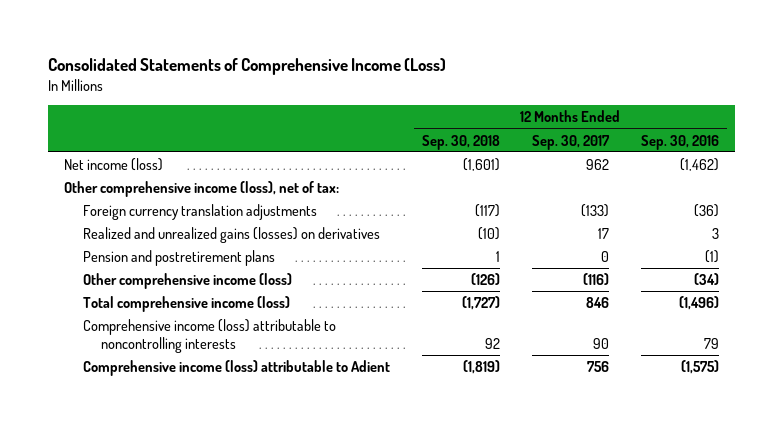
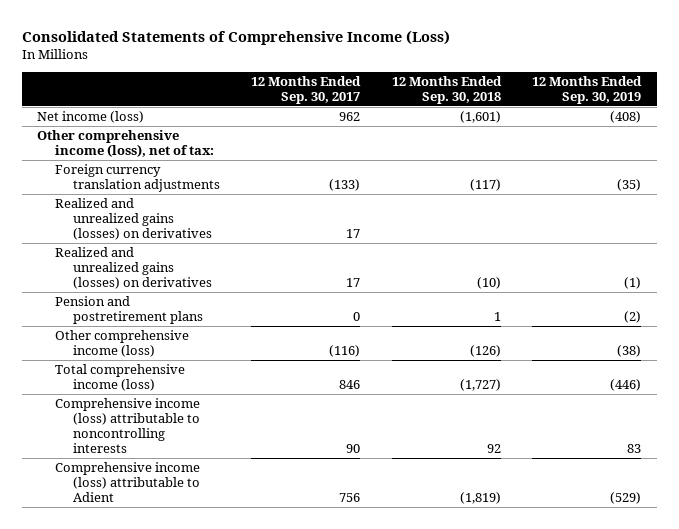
[640,134,719,150] Sep. 30, 2016 -> none
none -> [532,75,643,104] 12 Months Ended Sep. 30, 2019
none -> [55,198,213,240] Realized and unrealized gains (losses) on derivatives

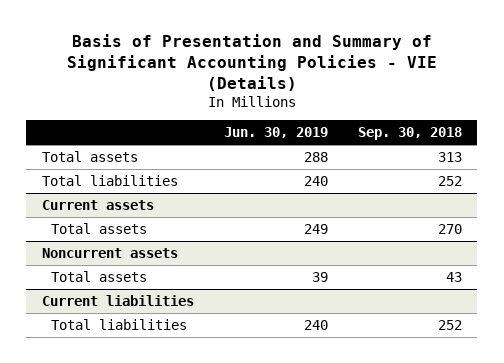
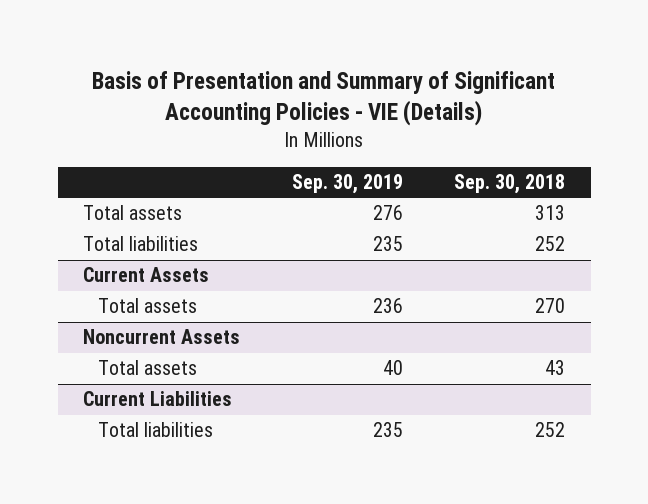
[223,127,328,139] Jun. 30, 2019 -> none
none -> [291,174,403,195] Sep. 30, 2019
[41,200,154,211] Current assets -> [83,267,210,283] Current Assets
[41,248,178,259] Noncurrent assets -> [83,329,241,345] Noncurrent Assets
[41,295,194,307] Current liabilities -> [83,391,233,407] Current Liabilities

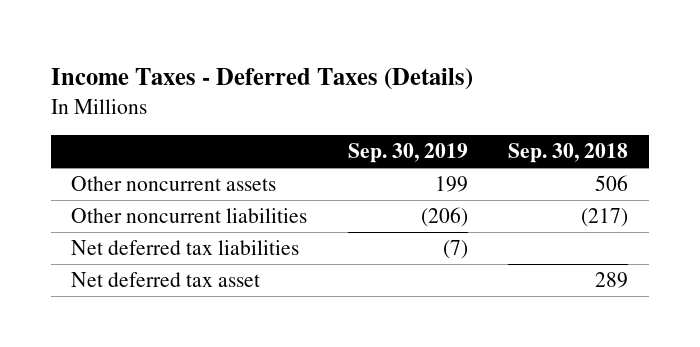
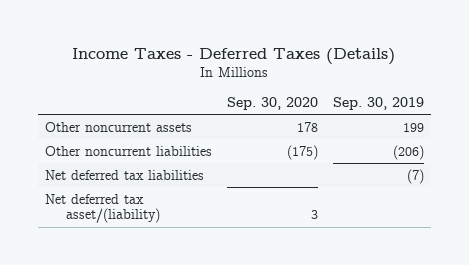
[508,143,629,164] Sep. 30, 2018 -> none
none -> [226,96,318,110] Sep. 30, 2020
[71,272,261,288] Net deferred tax asset -> [45,193,160,224] Net deferred tax asset/(liability)

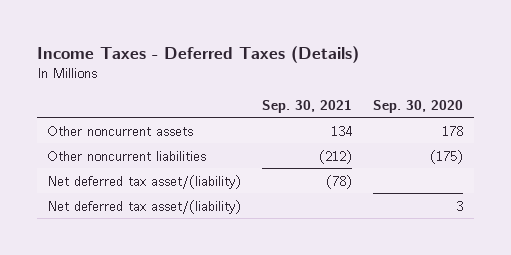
[332,96,424,110] Sep. 30, 2019 -> none
none -> [262,99,353,113] Sep. 30, 2021
[45,169,205,180] Net deferred tax liabilities -> [47,174,242,189] Net deferred tax asset/(liability)

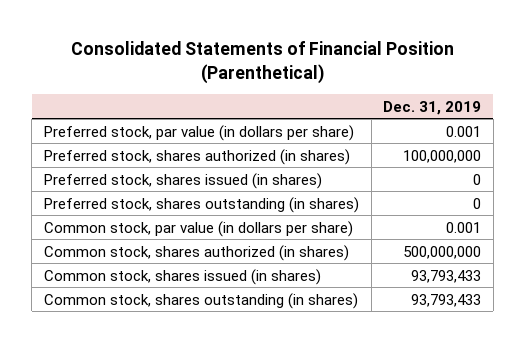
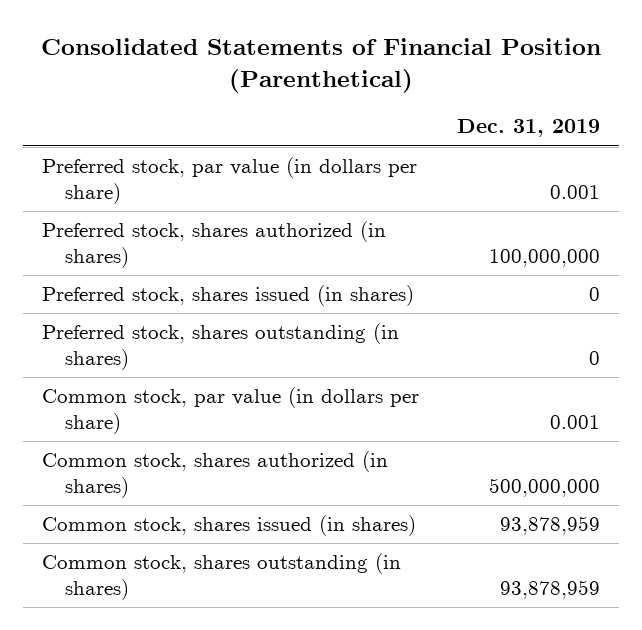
[411,269,482,283] 93,793,433 -> [500,516,601,536] 93,878,959
[411,293,482,307] 93,793,433 -> [500,580,601,600] 93,878,959

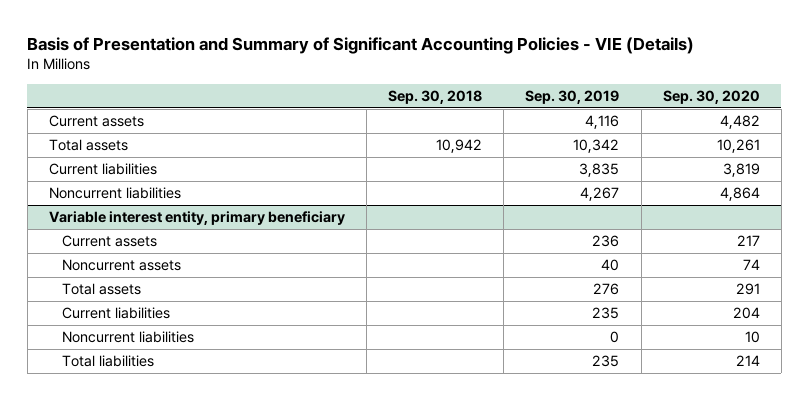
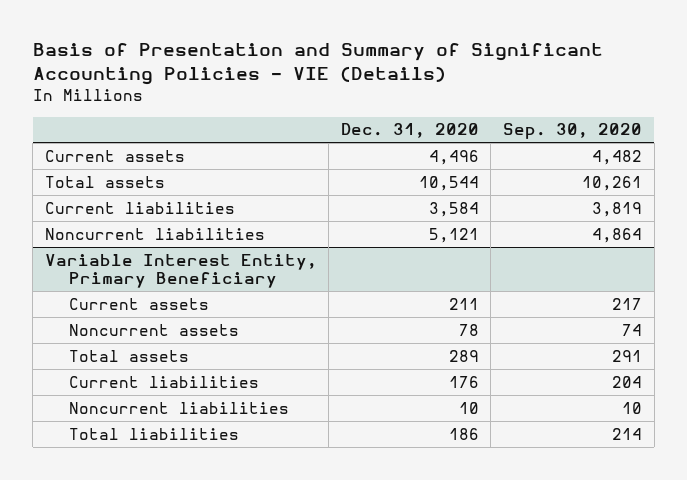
[388,90,483,105] Sep. 30, 2018 -> none
[525,90,620,105] Sep. 30, 2019 -> none
none -> [340,123,479,139] Dec. 31, 2020
[48,211,345,226] Variable interest entity, primary beneficiary -> [44,253,317,288] Variable Interest Entity, Primary Beneficiary

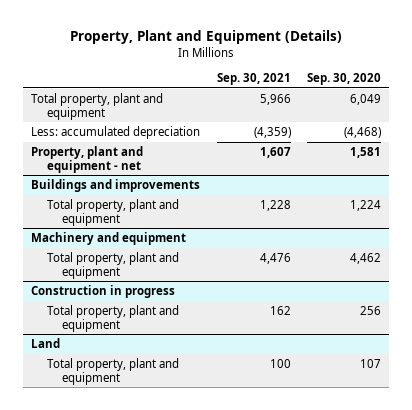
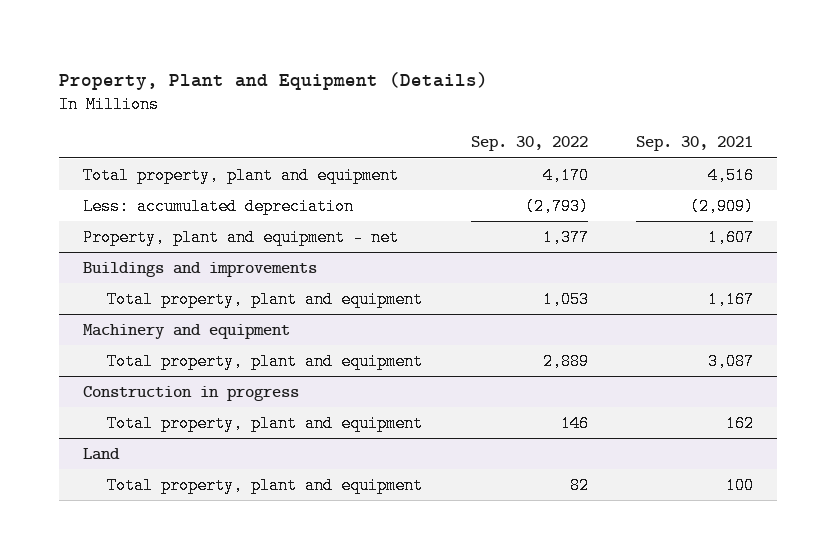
[307,73,382,86] Sep. 30, 2020 -> none
none -> [470,136,588,152] Sep. 30, 2022
[259,93,291,105] 5,966 -> [707,166,754,184] 4,516
[253,126,291,138] (4,359) -> [689,197,754,215] (2,909)
[259,199,291,211] 1,228 -> [707,290,754,308] 1,167
[259,252,291,264] 4,476 -> [707,352,754,370] 3,087

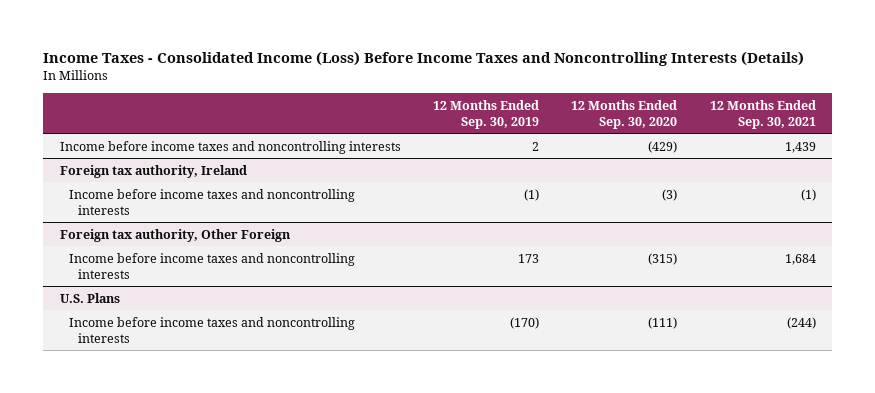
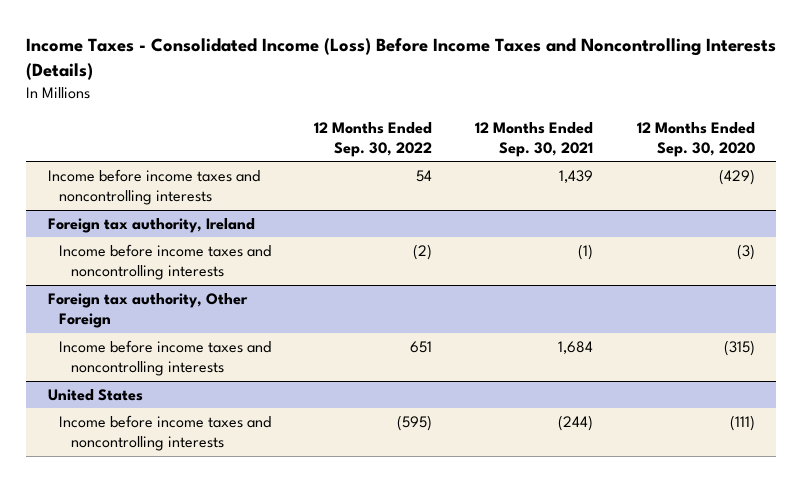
[432,99,539,129] 12 Months Ended Sep. 30, 2019 -> none
none -> [314,121,433,158] 12 Months Ended Sep. 30, 2022
[59,292,120,303] U.S. Plans -> [47,388,143,401] United States

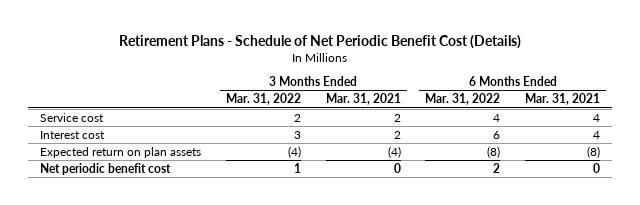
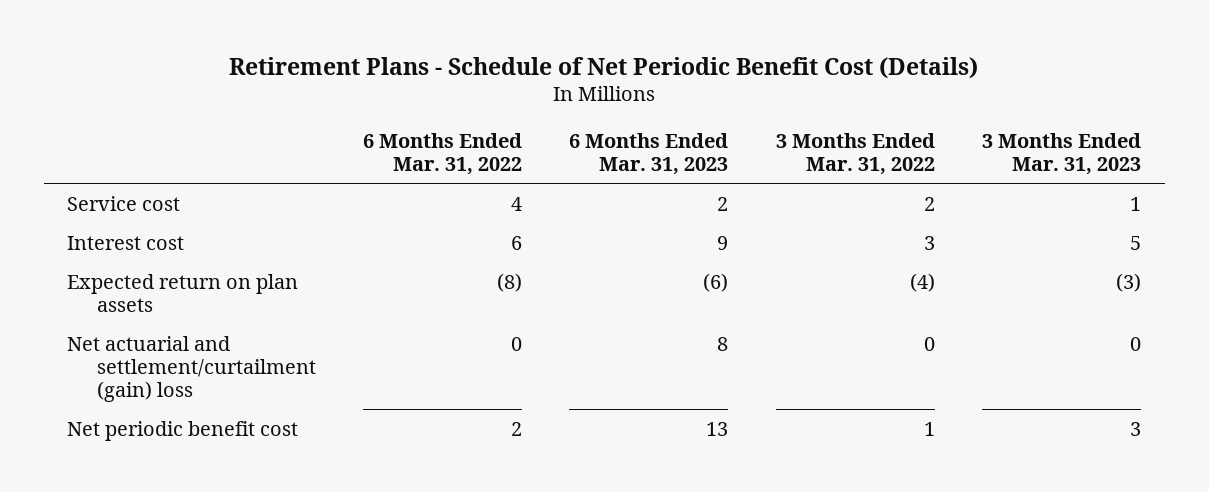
[325,93,401,106] Mar. 31, 2021 -> none
[525,93,601,106] Mar. 31, 2021 -> none
none -> [569,132,729,175] 6 Months Ended Mar. 31, 2023
none -> [982,132,1142,175] 3 Months Ended Mar. 31, 2023
none -> [67,335,316,402] Net actuarial and settlement/curtailment (gain) loss

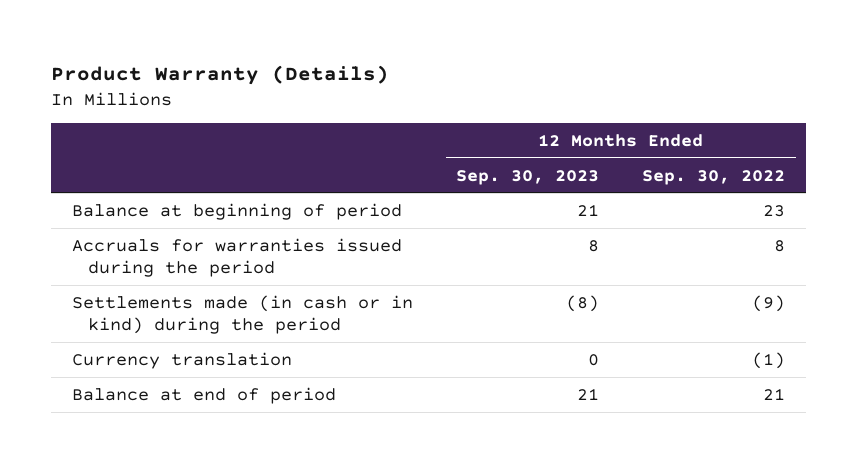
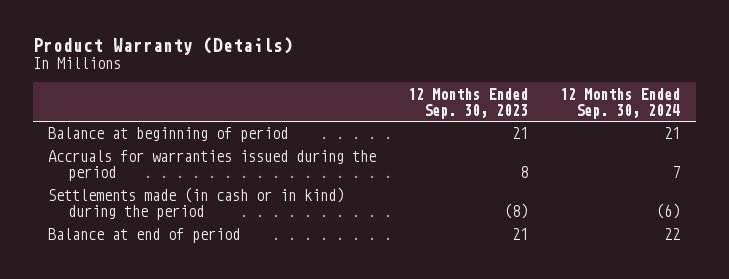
[642,169,786,185] Sep. 30, 2022 -> none
none -> [560,87,681,119] 12 Months Ended Sep. 30, 2024
[72,351,293,369] Currency translation -> none

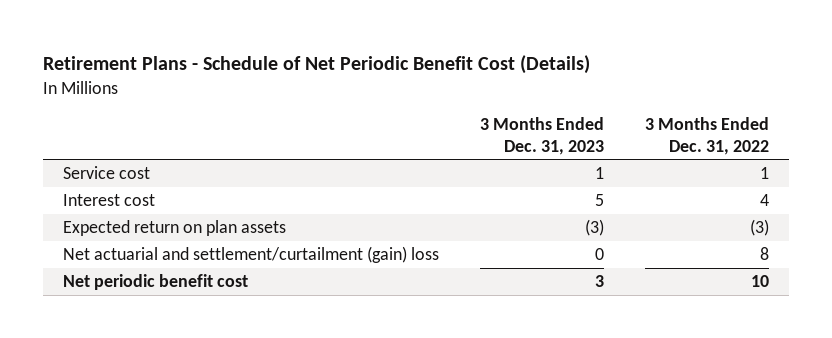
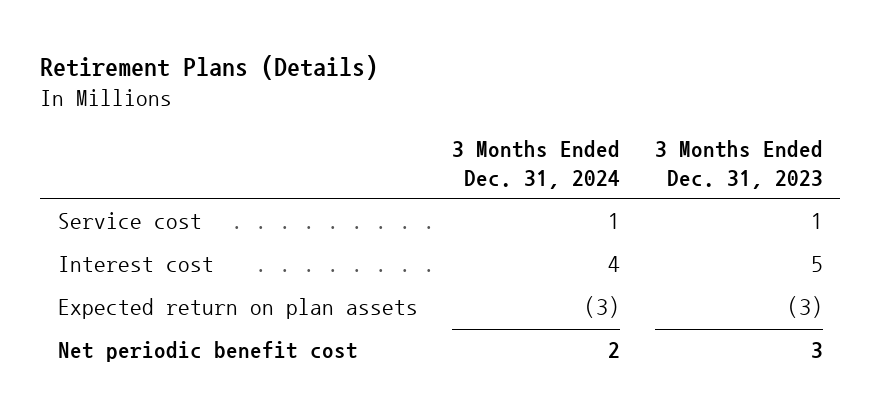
[42,55,590,75] Retirement Plans - Schedule of Net Periodic Benefit Cost (Details) -> [40,55,379,81] Retirement Plans (Details)
[644,117,769,155] 3 Months Ended Dec. 31, 2022 -> none
none -> [452,140,621,189] 3 Months Ended Dec. 31, 2024
[63,246,440,264] Net actuarial and settlement/curtailment (gain) loss -> none

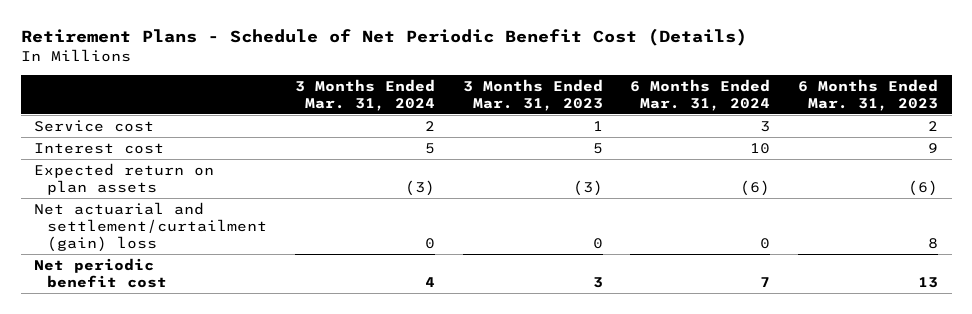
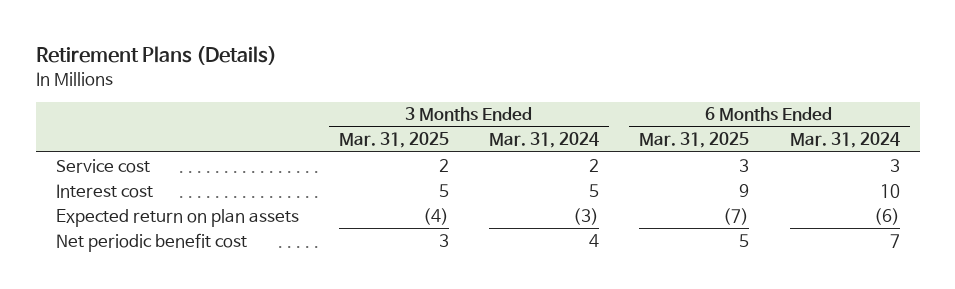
[20,28,747,47] Retirement Plans - Schedule of Net Periodic Benefit Cost (Details) -> [35,46,277,66] Retirement Plans (Details)
[462,78,603,111] 3 Months Ended Mar. 31, 2023 -> none
[797,78,938,111] 6 Months Ended Mar. 31, 2023 -> none
none -> [338,132,449,149] Mar. 31, 2025
none -> [639,132,750,149] Mar. 31, 2025
[34,201,268,252] Net actuarial and settlement/curtailment (gain) loss -> none

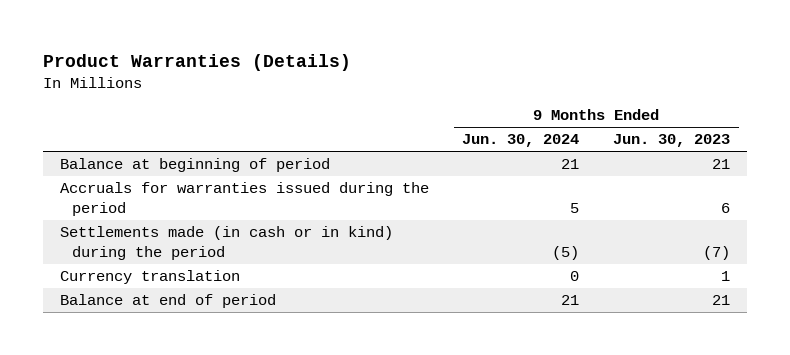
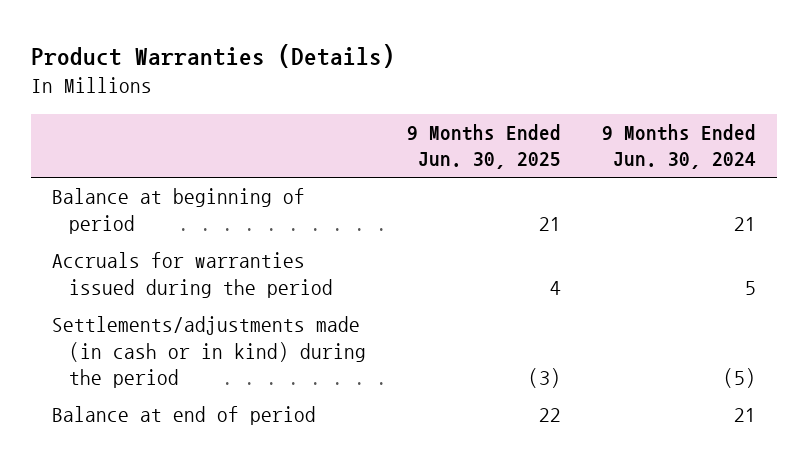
[613,134,731,148] Jun. 30, 2023 -> none
none -> [407,123,562,170] 9 Months Ended Jun. 30, 2025
[59,270,240,285] Currency translation -> none
[59,226,393,260] Settlements made (in cash or in kind) during the period -> [51,316,367,389] Settlements/adjustments made (in cash or in kind) during the period

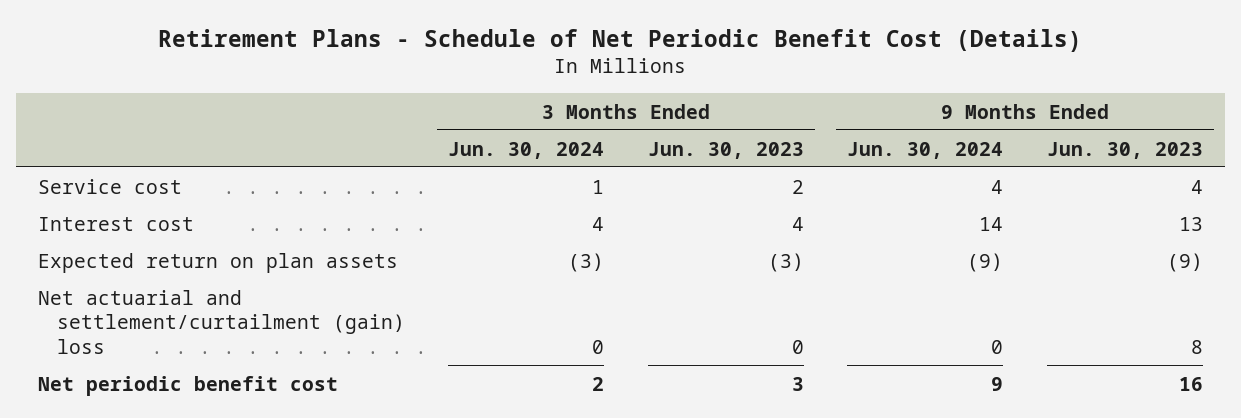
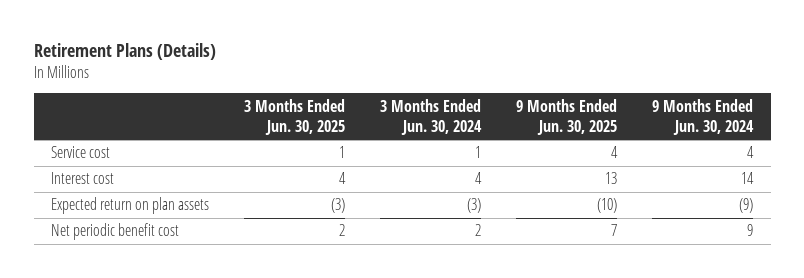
[158,28,1083,52] Retirement Plans - Schedule of Net Periodic Benefit Cost (Details) -> [33,43,216,61] Retirement Plans (Details)
[647,141,804,159] Jun. 30, 2023 -> none
[1046,141,1203,159] Jun. 30, 2023 -> none
none -> [244,98,346,135] 3 Months Ended Jun. 30, 2025
none -> [516,98,618,135] 9 Months Ended Jun. 30, 2025
[38,289,405,354] Net actuarial and settlement/curtailment (gain) loss -> none

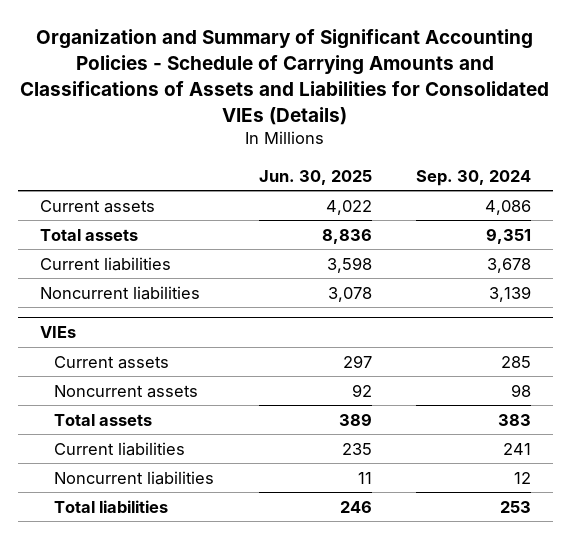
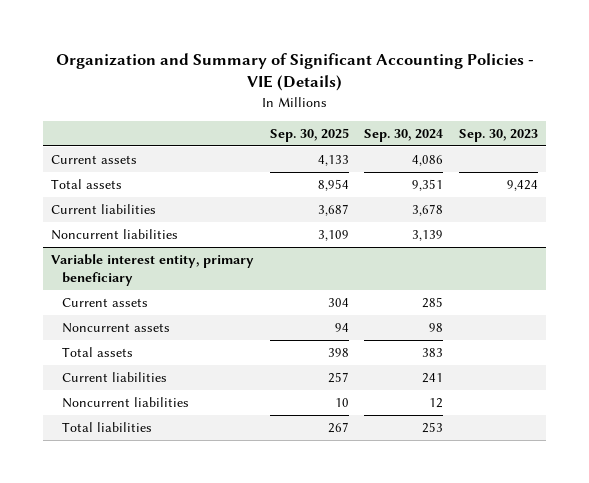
[20,29,550,125] Organization and Summary of Significant Accounting Policies - Schedule of Carrying Amounts and Classifications of Assets and Liabilities for Consolidated VIEs (Details) -> [55,53,534,92] Organization and Summary of Significant Accounting Policies - VIE (Details)
[258,169,372,185] Jun. 30, 2025 -> none
none -> [269,127,349,142] Sep. 30, 2025
none -> [458,128,538,142] Sep. 30, 2023
[40,326,77,339] VIEs -> [51,254,255,286] Variable interest entity, primary beneficiary

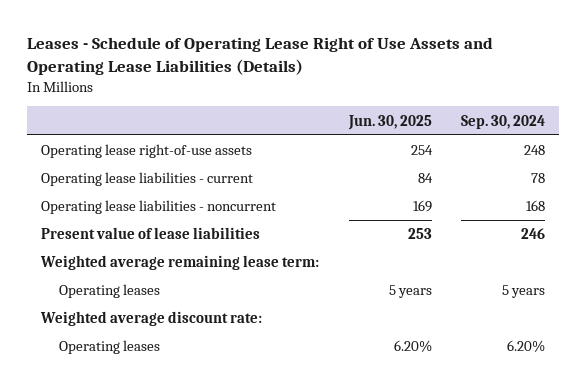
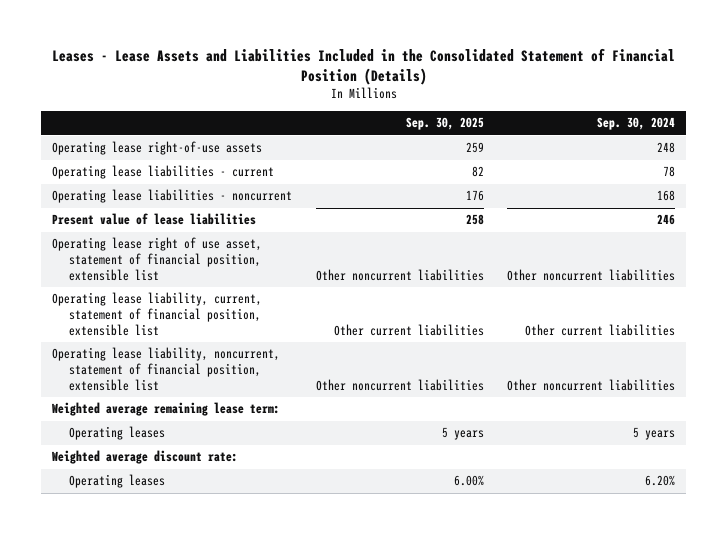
[26,37,493,76] Leases - Schedule of Operating Lease Right of Use Assets and Operating Lease Liabilities (Details) -> [51,47,675,85] Leases - Lease Assets and Liabilities Included in the Consolidated Statement of Financial Position (Details)
[347,114,432,130] Jun. 30, 2025 -> none
none -> [405,117,484,131] Sep. 30, 2025
none -> [52,237,263,281] Operating lease right of use asset, statement of financial position, extensible list
none -> [52,292,263,336] Operating lease liability, current, statement of financial position, extensible list
none -> [52,347,281,391] Operating lease liability, noncurrent, statement of financial position, extensible list

